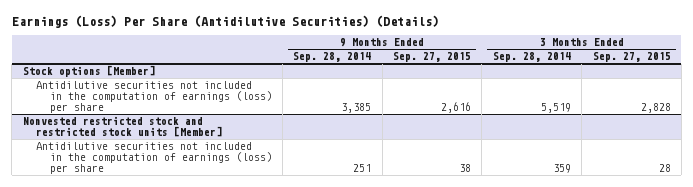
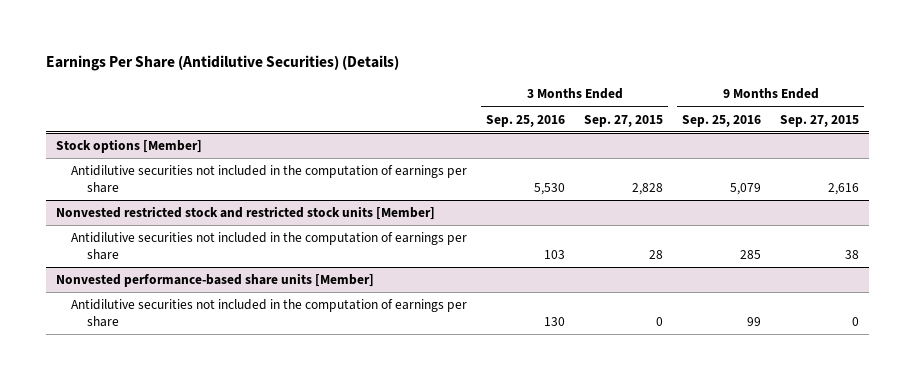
[11,15,439,29] Earnings (Loss) Per Share (Antidilutive Securities) (Details) -> [46,55,400,72] Earnings Per Share (Antidilutive Securities) (Details)
[293,52,372,63] Sep. 28, 2014 -> none
[492,52,571,63] Sep. 28, 2014 -> none
none -> [486,114,566,127] Sep. 25, 2016
none -> [682,114,762,127] Sep. 25, 2016
[36,81,272,113] Antidilutive securities not included in the computation of earnings (loss) per share -> [71,165,468,194] Antidilutive securities not included in the computation of earnings per share
[36,142,272,174] Antidilutive securities not included in the computation of earnings (loss) per share -> [71,232,468,261] Antidilutive securities not included in the computation of earnings per share
none -> [55,273,374,288] Nonvested performance-based share units [Member]
none -> [71,299,468,328] Antidilutive securities not included in the computation of earnings per share

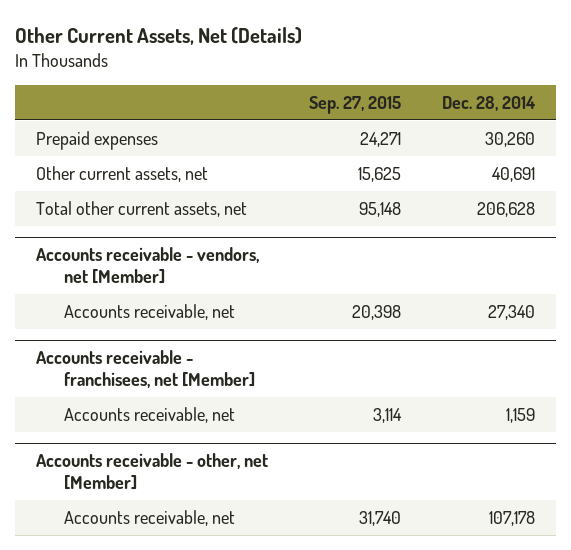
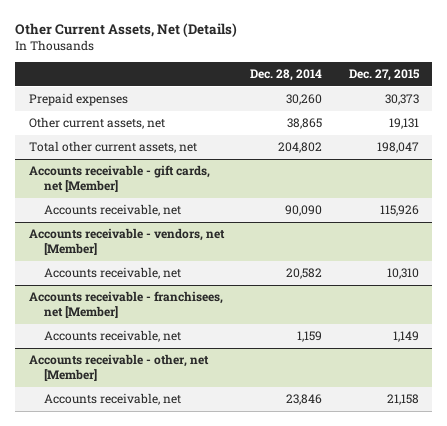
[309,95,402,114] Sep. 27, 2015 -> none
none -> [348,69,420,82] Dec. 27, 2015
[492,166,536,182] 40,691 -> [287,118,323,130] 38,865
[477,201,536,217] 206,628 -> [278,142,323,154] 204,802
none -> [28,165,210,193] Accounts receivable - gift cards, net [Member]
none -> [44,204,182,217] Accounts receivable, net
[488,304,536,320] 27,340 -> [286,268,323,280] 20,582
[489,510,536,526] 107,178 -> [286,394,323,406] 23,846

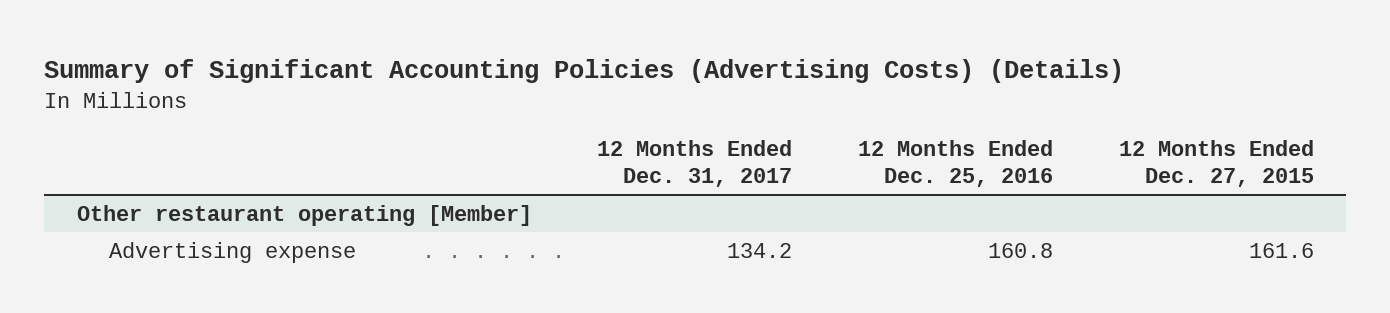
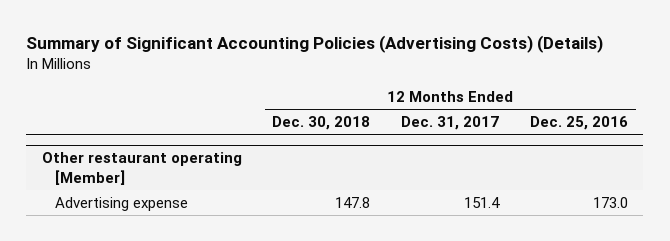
[1118,139,1314,188] 12 Months Ended Dec. 27, 2015 -> none
none -> [272,116,371,131] Dec. 30, 2018
[727,242,793,258] 134.2 -> [464,196,501,208] 151.4
[987,242,1053,258] 160.8 -> [593,196,629,208] 173.0

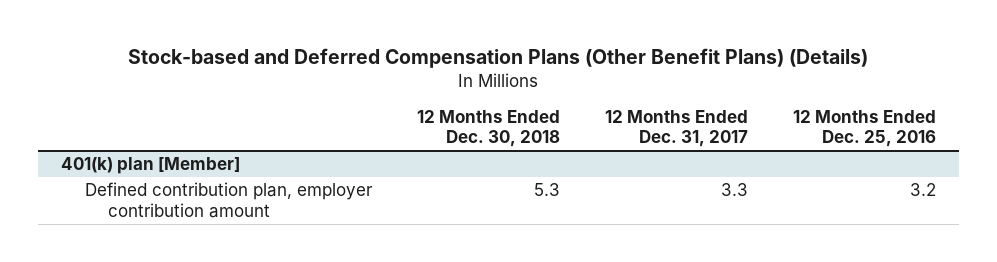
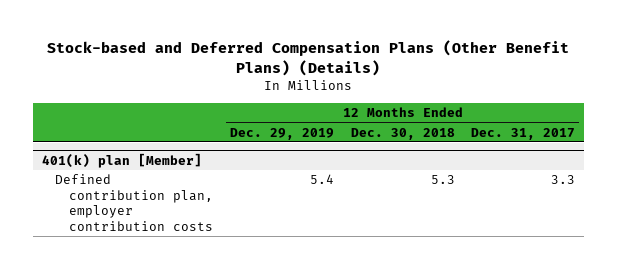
[793,109,937,148] 12 Months Ended Dec. 25, 2016 -> none
none -> [229,127,334,140] Dec. 29, 2019
[84,182,373,218] Defined contribution plan, employer contribution amount -> [55,174,214,232] Defined contribution plan, employer contribution costs

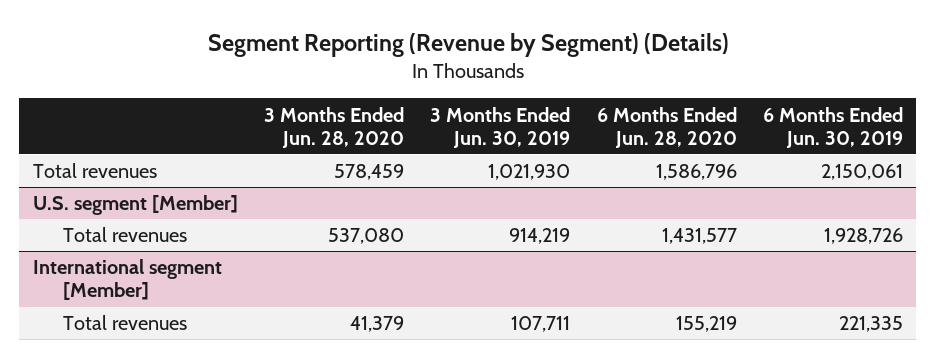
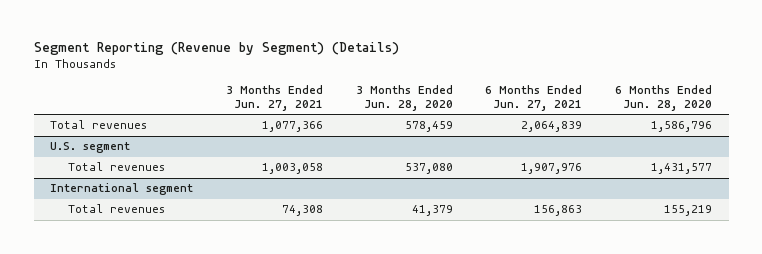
[430,106,571,148] 3 Months Ended Jun. 30, 2019 -> none
[763,106,904,148] 6 Months Ended Jun. 30, 2019 -> none
none -> [225,85,323,111] 3 Months Ended Jun. 27, 2021
none -> [485,85,583,111] 6 Months Ended Jun. 27, 2021
[32,195,238,216] U.S. segment [Member] -> [50,142,131,154] U.S. segment
[32,259,222,301] International segment [Member] -> [50,183,194,196] International segment

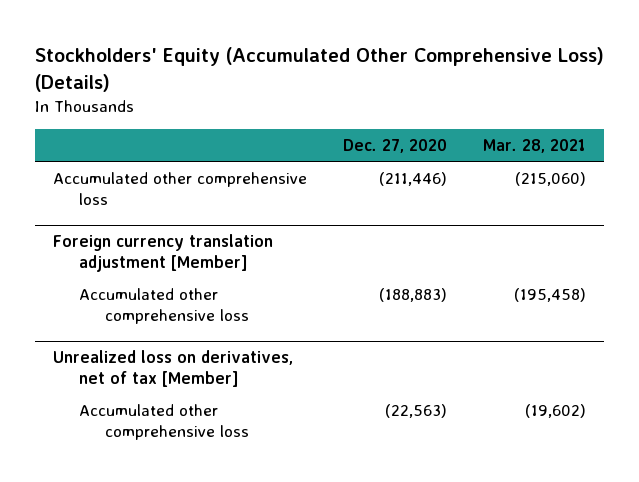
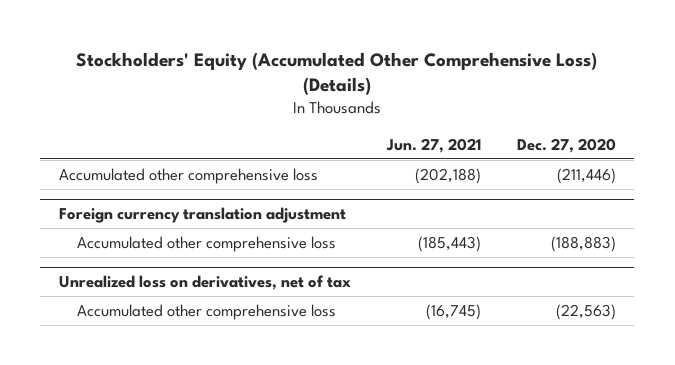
[483,138,587,153] Mar. 28, 2021 -> none
none -> [385,137,481,153] Jun. 27, 2021
[53,234,274,273] Foreign currency translation adjustment [Member] -> [58,207,346,224] Foreign currency translation adjustment
[53,350,294,388] Unrealized loss on derivatives, net of tax [Member] -> [58,275,351,291] Unrealized loss on derivatives, net of tax

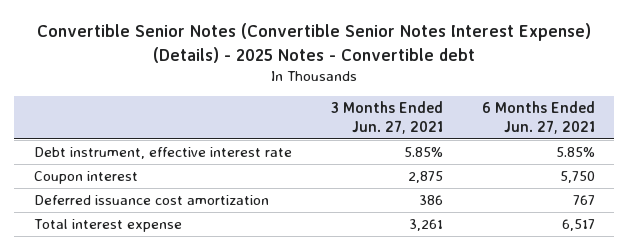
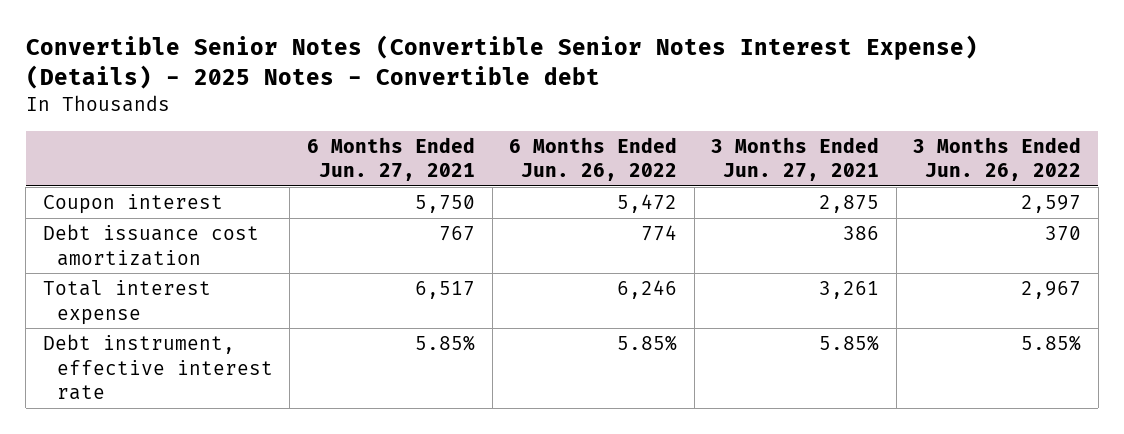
none -> [509,136,678,182] 6 Months Ended Jun. 26, 2022
none -> [913,136,1082,182] 3 Months Ended Jun. 26, 2022
[33,195,269,206] Deferred issuance cost amortization -> [42,224,259,266] Debt issuance cost amortization
[33,147,292,160] Debt instrument, effective interest rate -> [42,334,273,400] Debt instrument, effective interest rate

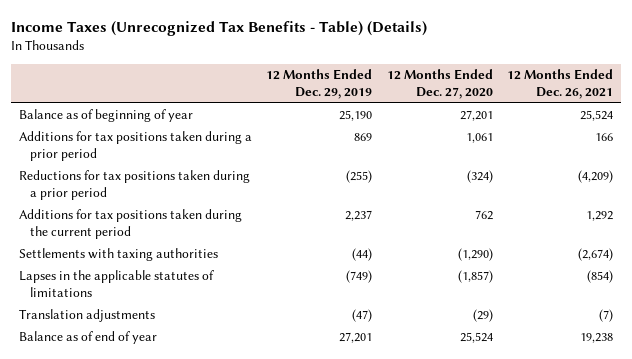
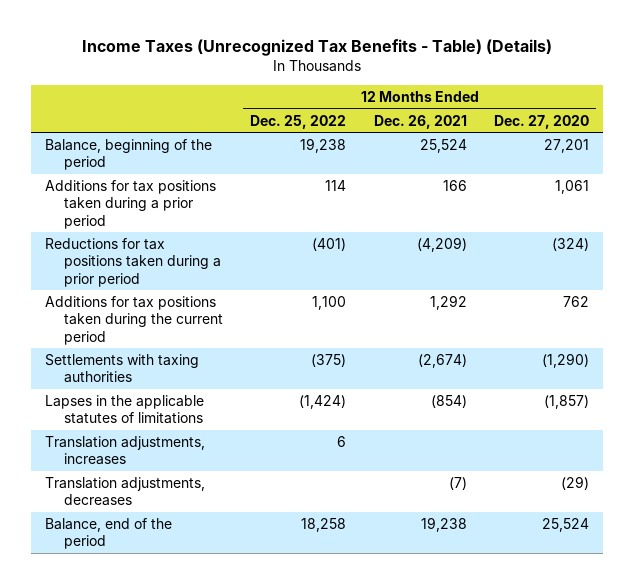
[266,68,373,99] 12 Months Ended Dec. 29, 2019 -> none
none -> [250,114,347,129] Dec. 25, 2022
[18,109,193,123] Balance as of beginning of year -> [44,138,212,171] Balance, beginning of the period
none -> [44,435,205,466] Translation adjustments, increases
[18,309,155,323] Translation adjustments -> [44,476,205,507] Translation adjustments, decreases
[18,331,157,345] Balance as of end of year -> [44,517,172,550] Balance, end of the period

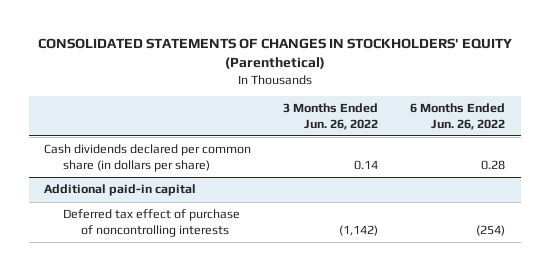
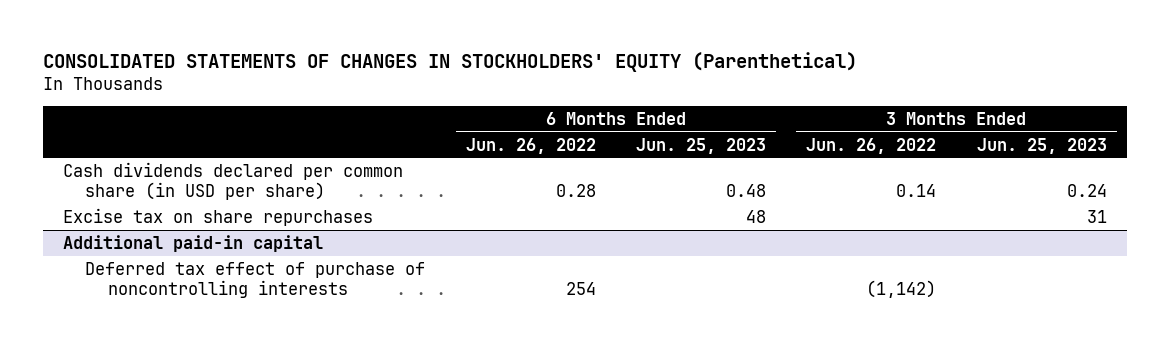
none -> [636,137,767,154] Jun. 25, 2023
none -> [976,137,1107,154] Jun. 25, 2023
[44,144,252,172] Cash dividends declared per common share (in dollars per share) -> [62,161,403,201] Cash dividends declared per common share (in USD per share)
none -> [62,207,373,226] Excise tax on share repurchases
[475,224,505,236] (254) -> [565,282,596,296] 254

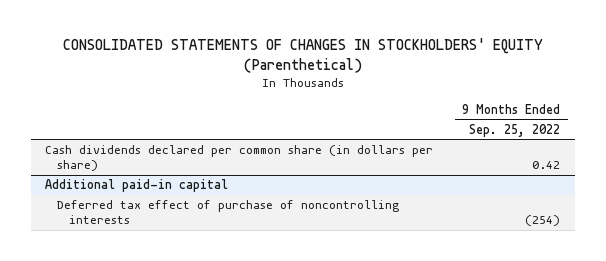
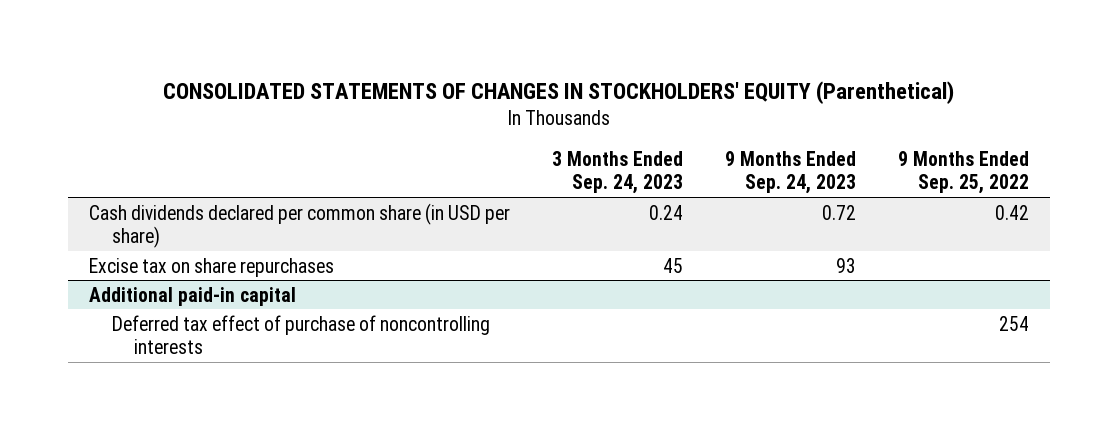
none -> [552,151,684,195] 3 Months Ended Sep. 24, 2023
none -> [724,151,856,195] 9 Months Ended Sep. 24, 2023
[45,145,434,171] Cash dividends declared per common share (in dollars per share) -> [89,202,511,248] Cash dividends declared per common share (in USD per share)
none -> [89,257,335,277] Excise tax on share repurchases
[525,214,561,226] (254) -> [998,315,1029,331] 254

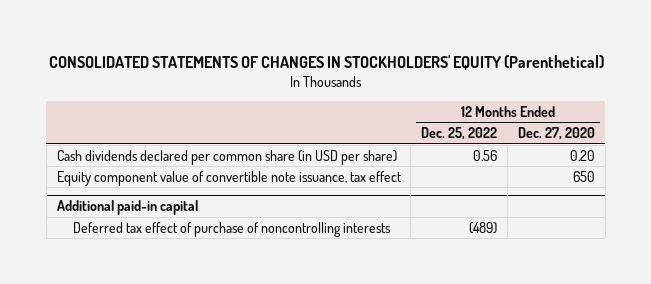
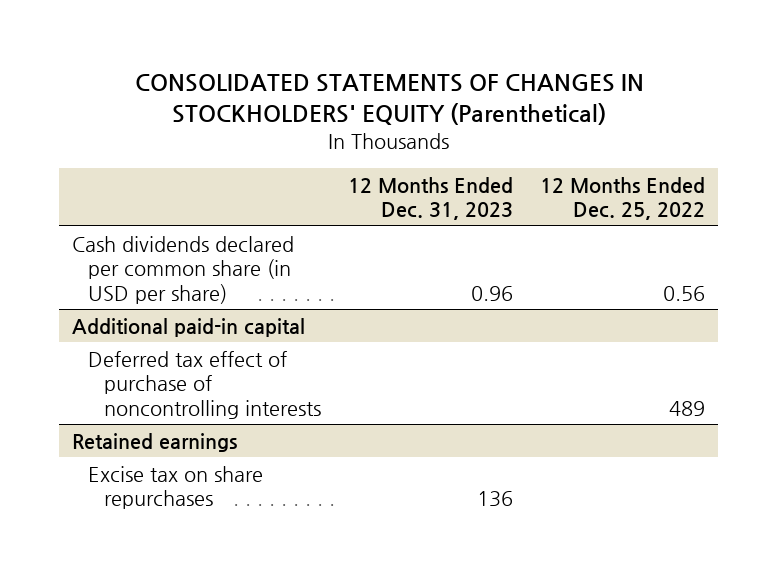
[517,127,595,141] Dec. 27, 2020 -> none
none -> [348,176,514,221] 12 Months Ended Dec. 31, 2023
[56,170,402,186] Equity component value of convertible note issuance, tax effect -> none
[469,221,498,234] (489) -> [669,400,706,416] 489
none -> [72,432,238,452] Retained earnings
none -> [88,465,264,510] Excise tax on share repurchases

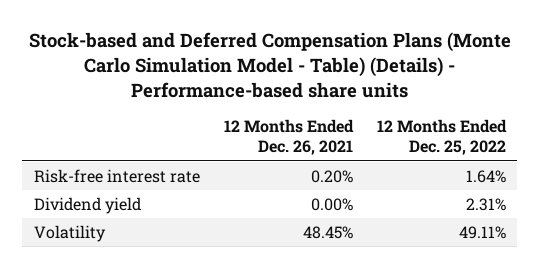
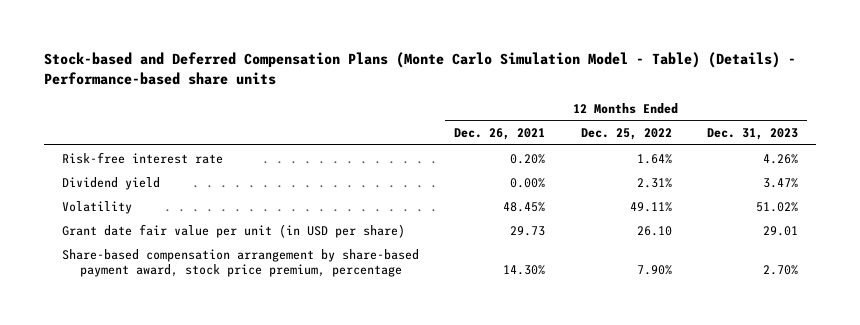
none -> [707,127,799,140] Dec. 31, 2023
none -> [61,223,405,238] Grant date fair value per unit (in USD per share)
none -> [61,248,419,277] Share-based compensation arrangement by share-based payment award, stock price premium, percentage

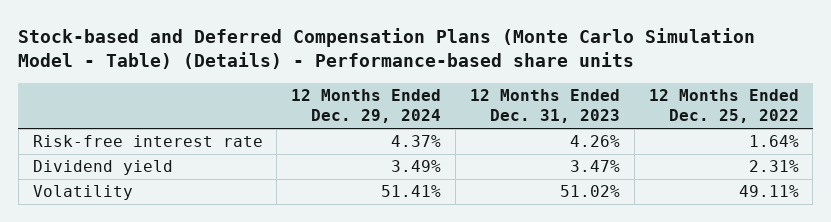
[454,127,546,140] Dec. 26, 2021 -> none
none -> [291,89,442,124] 12 Months Ended Dec. 29, 2024
[61,223,405,238] Grant date fair value per unit (in USD per share) -> none
[61,248,419,277] Share-based compensation arrangement by share-based payment award, stock price premium, percentage -> none

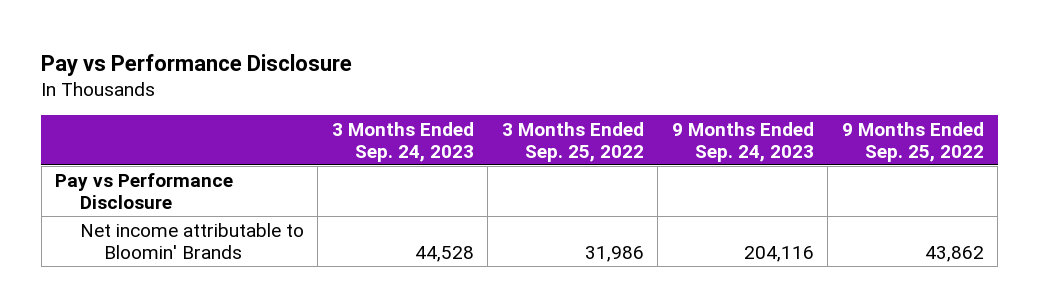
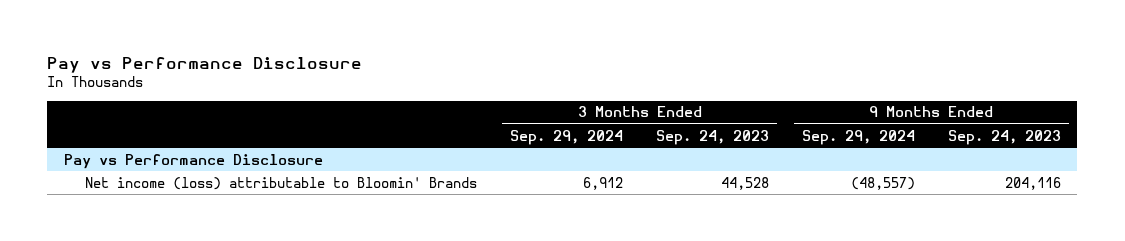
[501,121,644,162] 3 Months Ended Sep. 25, 2022 -> none
[841,121,984,162] 9 Months Ended Sep. 25, 2022 -> none
none -> [510,129,624,145] Sep. 29, 2024
none -> [802,129,916,145] Sep. 29, 2024
[79,222,304,259] Net income attributable to Bloomin' Brands -> [85,176,478,190] Net income (loss) attributable to Bloomin' Brands

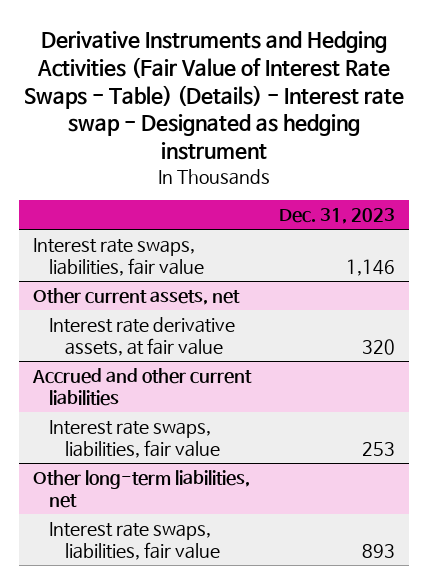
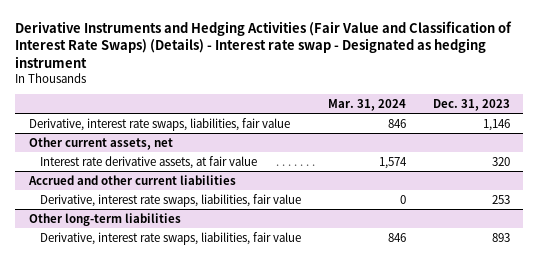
[24,30,405,161] Derivative Instruments and Hedging Activities (Fair Value of Interest Rate Swaps - Table) (Details) - Interest rate swap - Designated as hedging instrument -> [15,20,513,68] Derivative Instruments and Hedging Activities (Fair Value and Classification of Interest Rate Swaps) (Details) - Interest rate swap - Designated as hedging instrument
none -> [328,99,407,112] Mar. 31, 2024
[33,237,205,277] Interest rate swaps, liabilities, fair value -> [28,117,290,131] Derivative, interest rate swaps, liabilities, fair value
[49,419,221,459] Interest rate swaps, liabilities, fair value -> [40,193,302,207] Derivative, interest rate swaps, liabilities, fair value
[33,469,251,509] Other long-term liabilities, net -> [28,212,181,226] Other long-term liabilities
[49,521,221,561] Interest rate swaps, liabilities, fair value -> [40,231,302,245] Derivative, interest rate swaps, liabilities, fair value

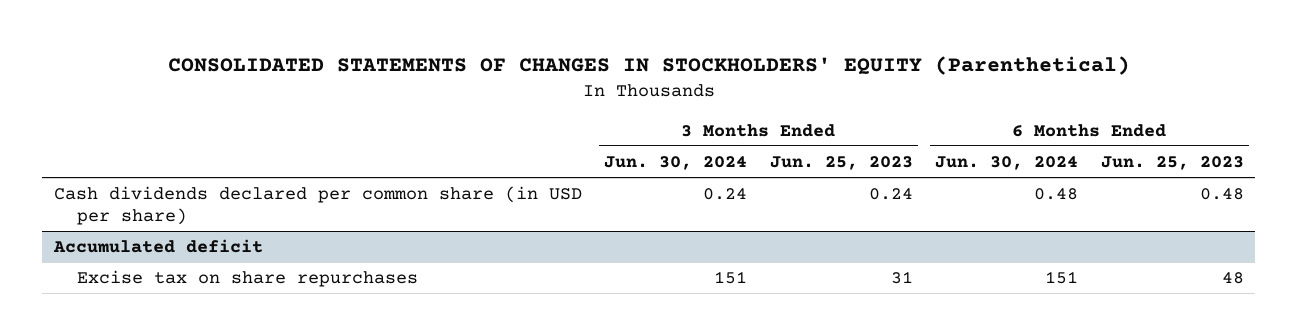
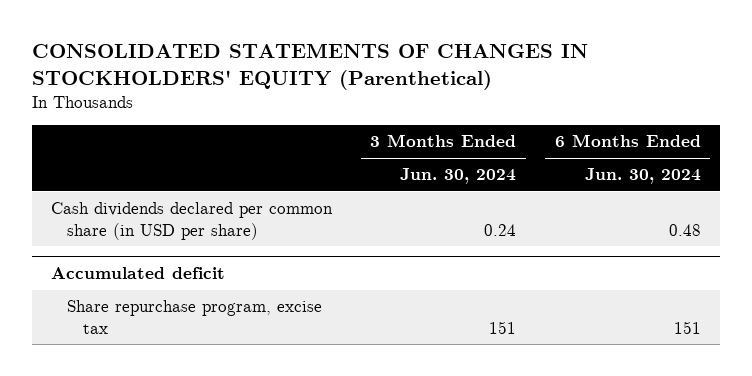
[769,156,913,171] Jun. 25, 2023 -> none
[1100,156,1244,171] Jun. 25, 2023 -> none
[76,270,418,288] Excise tax on share repurchases -> [66,300,322,334] Share repurchase program, excise tax

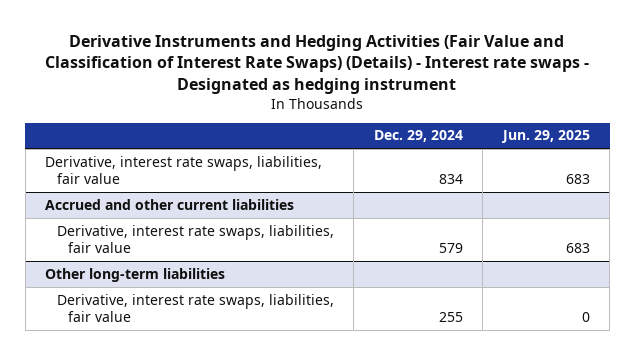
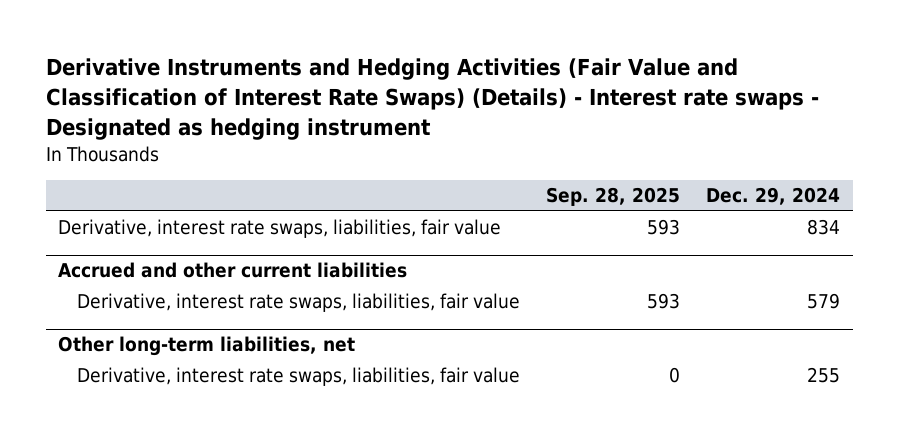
[500,130,590,144] Jun. 29, 2025 -> none
none -> [545,187,680,207] Sep. 28, 2025
[45,267,226,282] Other long-term liabilities -> [58,336,356,357] Other long-term liabilities, net

